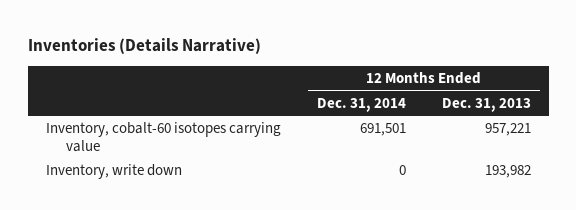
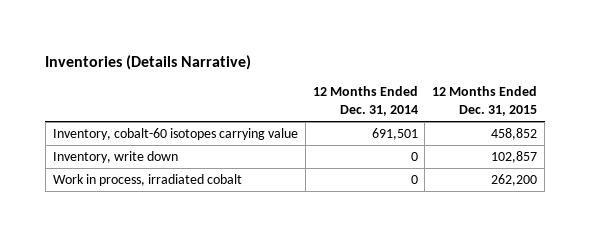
[441,97,531,112] Dec. 31, 2013 -> none
none -> [432,86,538,117] 12 Months Ended Dec. 31, 2015
none -> [52,174,242,187] Work in process, irradiated cobalt

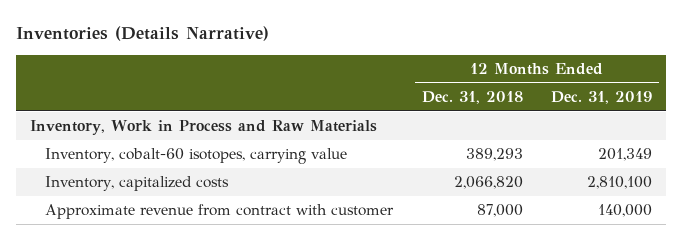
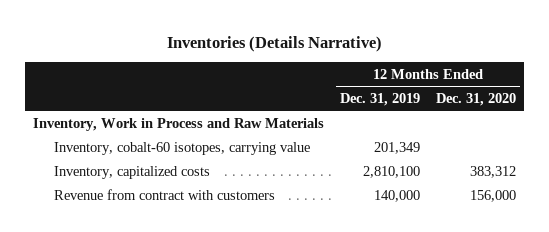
[421,90,523,104] Dec. 31, 2018 -> none
none -> [435,92,516,106] Dec. 31, 2020
[45,204,395,220] Approximate revenue from contract with customer -> [53,188,275,200] Revenue from contract with customers

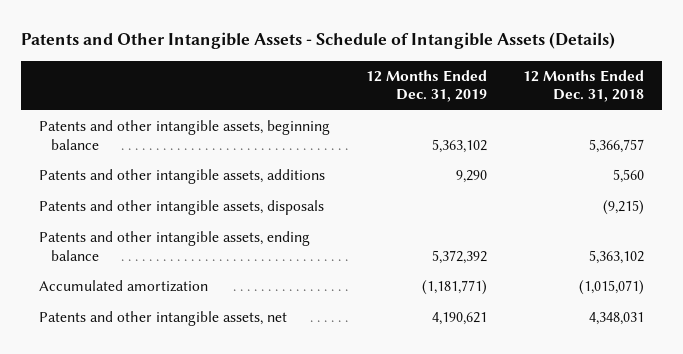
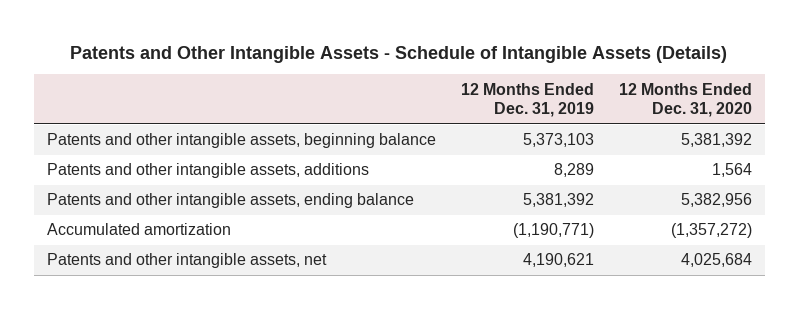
[523,69,645,103] 12 Months Ended Dec. 31, 2018 -> none
none -> [619,82,753,118] 12 Months Ended Dec. 31, 2020
[39,200,325,216] Patents and other intangible assets, disposals -> none
[432,138,488,153] 5,363,102 -> [522,133,594,148] 5,373,103
[456,170,488,184] 9,290 -> [553,163,594,178] 8,289
[432,249,488,264] 5,372,392 -> [522,193,594,208] 5,381,392
[422,280,488,296] (1,181,771) -> [512,223,594,239] (1,190,771)

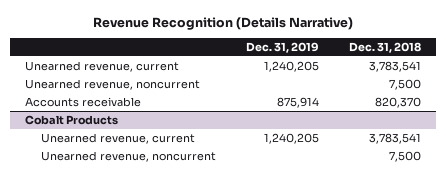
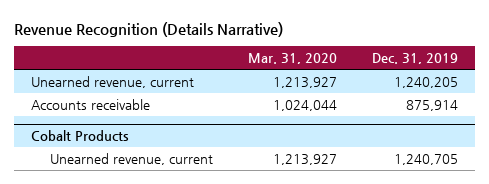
[349,42,422,54] Dec. 31, 2018 -> none
none -> [247,53,337,65] Mar. 31, 2020
[25,78,201,90] Unearned revenue, noncurrent -> none
[40,150,216,162] Unearned revenue, noncurrent -> none
[263,132,319,144] 1,240,205 -> [393,153,458,165] 1,240,705

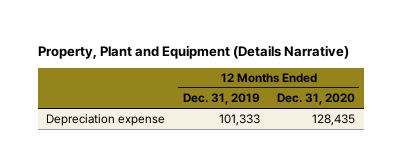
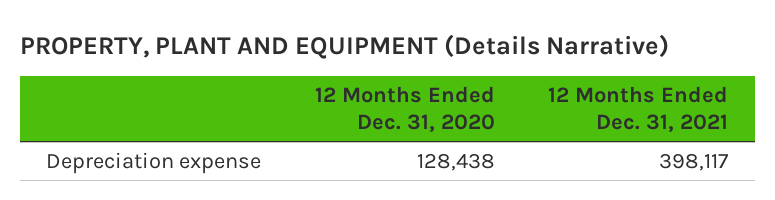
[37,44,349,59] Property, Plant and Equipment (Details Narrative) -> [19,33,669,59] PROPERTY, PLANT AND EQUIPMENT (Details Narrative)
[182,93,260,106] Dec. 31, 2019 -> none
none -> [548,85,729,132] 12 Months Ended Dec. 31, 2021
[311,114,355,127] 128,435 -> [416,153,495,172] 128,438

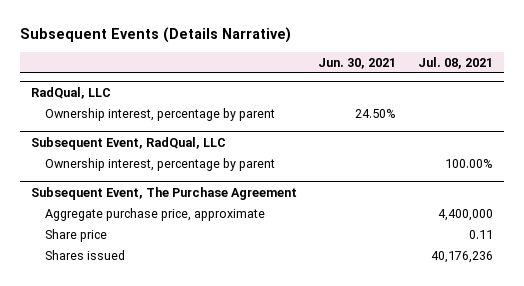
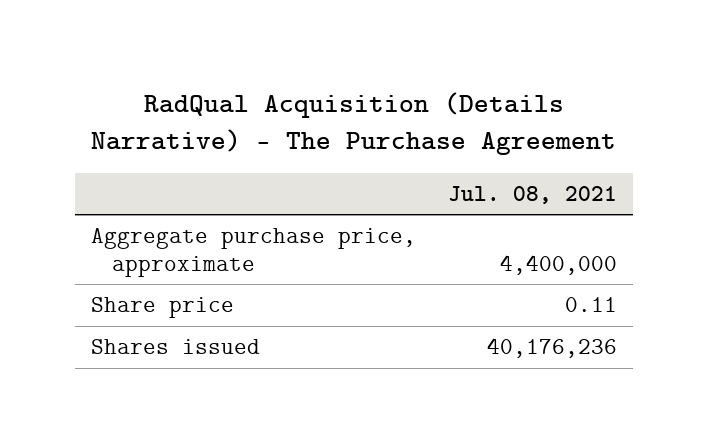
[19,27,291,44] Subsequent Events (Details Narrative) -> [90,92,616,155] RadQual Acquisition (Details Narrative) - The Purchase Agreement
[318,58,397,70] Jun. 30, 2021 -> none
[30,86,111,99] RadQual, LLC -> none
[44,107,275,121] Ownership interest, percentage by parent -> none
[30,136,226,150] Subsequent Event, RadQual, LLC -> none
[44,157,275,171] Ownership interest, percentage by parent -> none
[30,186,297,200] Subsequent Event, The Purchase Agreement -> none

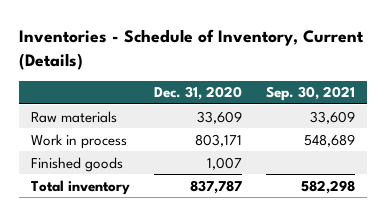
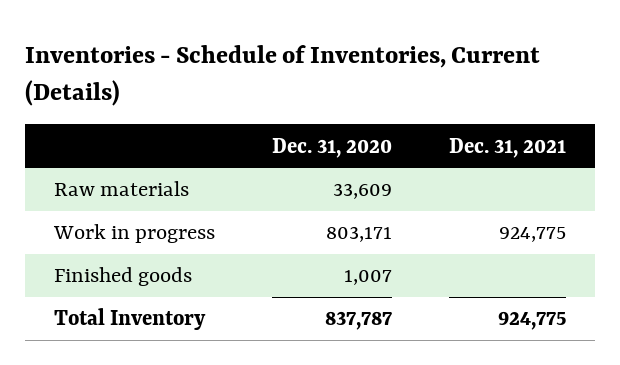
[18,29,364,70] Inventories - Schedule of Inventory, Current (Details) -> [24,44,540,107] Inventories - Schedule of Inventories, Current (Details)
[265,86,355,102] Sep. 30, 2021 -> none
none -> [449,137,567,158] Dec. 31, 2021
[30,133,127,149] Work in process -> [52,224,215,244] Work in progress
[30,179,130,195] Total inventory -> [53,308,206,331] Total Inventory

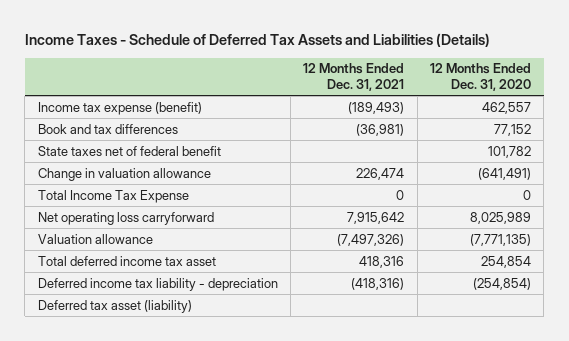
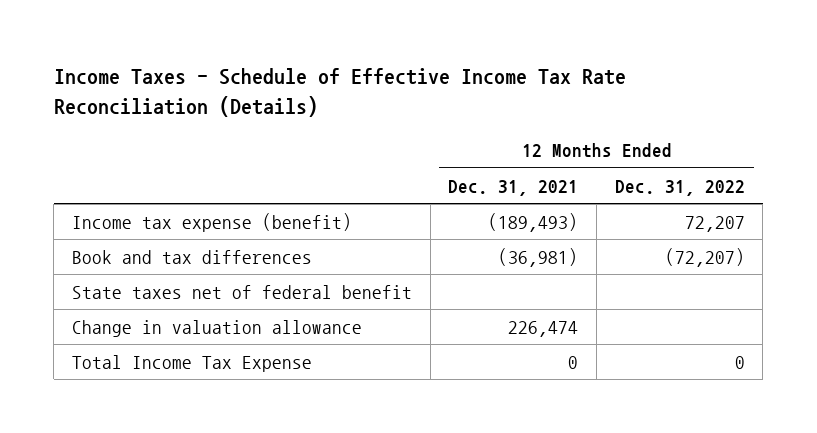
[24,32,490,47] Income Taxes - Schedule of Deferred Tax Assets and Liabilities (Details) -> [53,68,626,118] Income Taxes - Schedule of Effective Income Tax Rate Reconciliation (Details)
[429,63,531,91] 12 Months Ended Dec. 31, 2020 -> none
none -> [614,179,745,196] Dec. 31, 2022
[37,211,214,225] Net operating loss carryforward -> none
[37,233,153,244] Valuation allowance -> none
[37,255,216,266] Total deferred income tax asset -> none
[37,277,278,291] Deferred income tax liability - depreciation -> none
[37,299,192,313] Deferred tax asset (liability) -> none

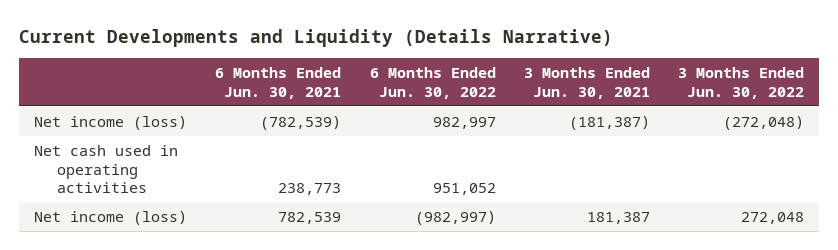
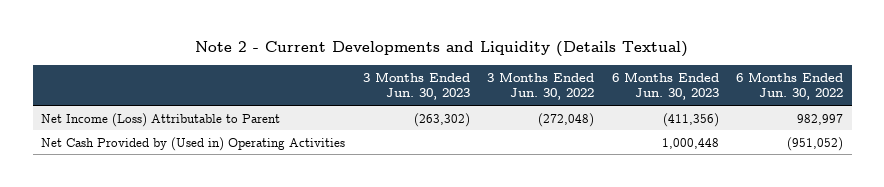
[19,29,614,48] Current Developments and Liquidity (Details Narrative) -> [195,41,689,58] Note 2 - Current Developments and Liquidity (Details Textual)
[215,67,342,99] 6 Months Ended Jun. 30, 2021 -> none
[523,67,650,99] 3 Months Ended Jun. 30, 2021 -> none
none -> [362,71,470,101] 3 Months Ended Jun. 30, 2023
none -> [611,71,719,101] 6 Months Ended Jun. 30, 2023
[33,210,187,225] Net income (loss) -> none
[33,115,187,130] Net income (loss) -> [41,112,281,127] Net Income (Loss) Attributable to Parent
[33,144,178,194] Net cash used in operating activities -> [41,136,346,151] Net Cash Provided by (Used in) Operating Activities
[432,183,496,196] 951,052 -> [786,136,843,151] (951,052)

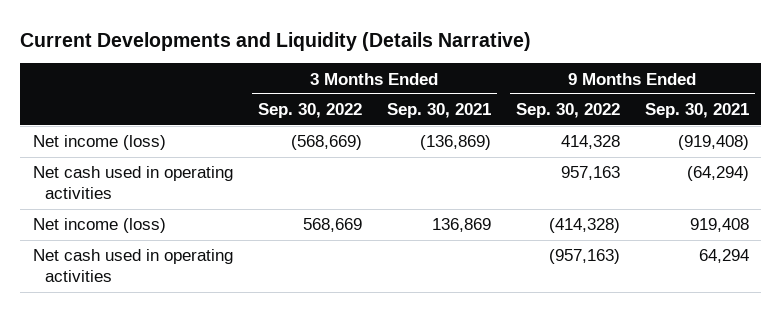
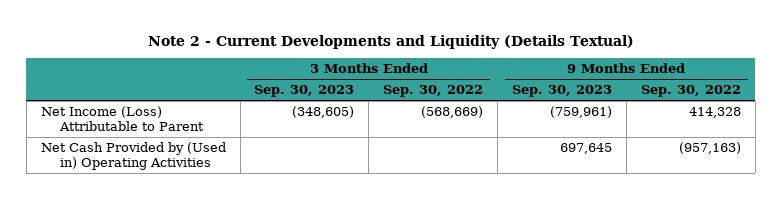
[20,31,532,51] Current Developments and Liquidity (Details Narrative) -> [147,34,634,49] Note 2 - Current Developments and Liquidity (Details Textual)
[386,103,491,119] Sep. 30, 2021 -> none
[644,103,749,119] Sep. 30, 2021 -> none
none -> [254,85,355,98] Sep. 30, 2023
none -> [512,85,613,98] Sep. 30, 2023
[32,218,166,234] Net income (loss) -> none
[32,249,233,283] Net cash used in operating activities -> none
[32,135,166,151] Net income (loss) -> [40,106,205,132] Net Income (Loss) Attributable to Parent
[32,166,233,200] Net cash used in operating activities -> [40,142,226,171] Net Cash Provided by (Used in) Operating Activities
[560,166,620,181] 957,163 -> [678,142,741,155] (957,163)

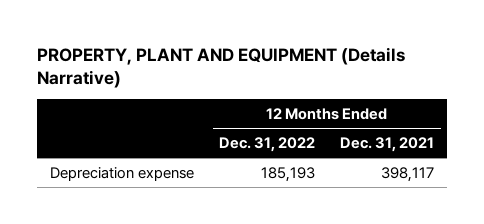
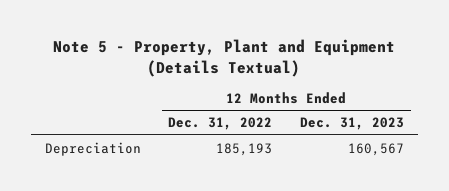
[37,46,406,89] PROPERTY, PLANT AND EQUIPMENT (Details Narrative) -> [53,38,396,77] Note 5 - Property, Plant and Equipment (Details Textual)
[340,136,435,152] Dec. 31, 2021 -> none
none -> [300,117,405,131] Dec. 31, 2023
[49,166,194,181] Depreciation expense -> [44,141,141,156] Depreciation

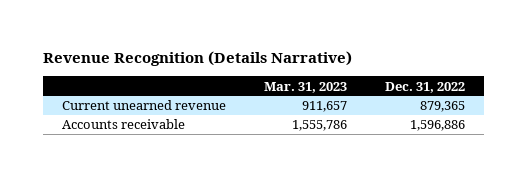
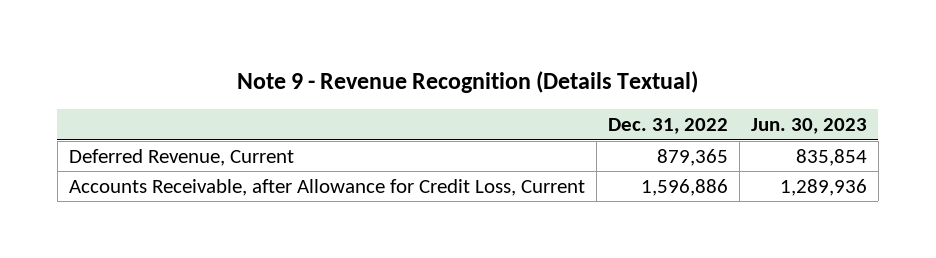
[42,51,352,67] Revenue Recognition (Details Narrative) -> [236,70,698,93] Note 9 - Revenue Recognition (Details Textual)
[263,81,347,93] Mar. 31, 2023 -> none
none -> [750,118,867,135] Jun. 30, 2023
[61,100,226,111] Current unearned revenue -> [68,148,294,166] Deferred Revenue, Current
[61,119,185,130] Accounts receivable -> [68,178,585,196] Accounts Receivable, after Allowance for Credit Loss, Current

